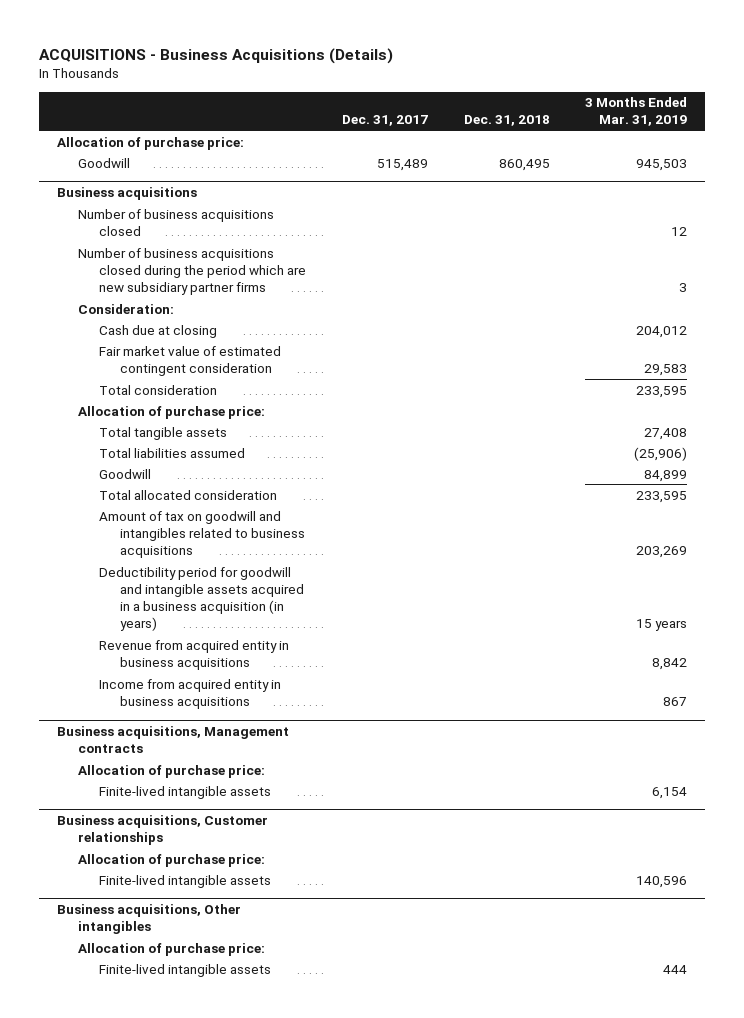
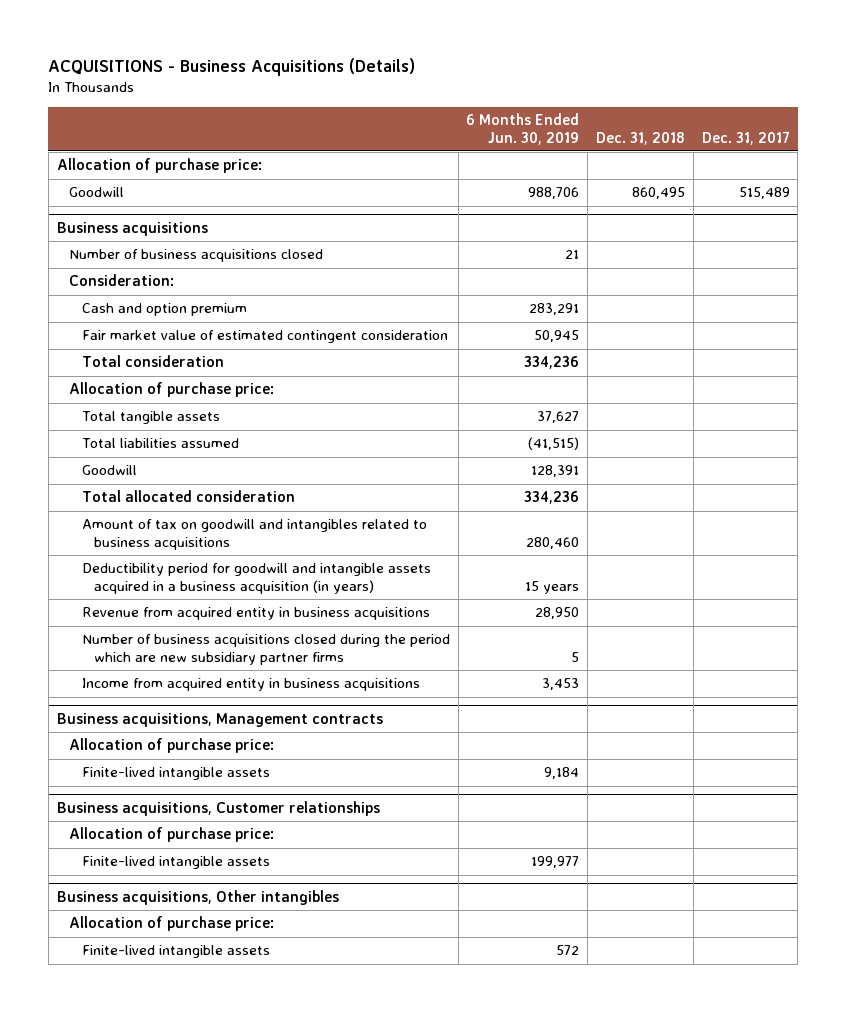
[585,97,688,127] 3 Months Ended Mar. 31, 2019 -> none
none -> [466,113,580,145] 6 Months Ended Jun. 30, 2019
[98,324,217,338] Cash due at closing -> [81,303,247,317] Cash and option premium
[77,247,306,295] Number of business acquisitions closed during the period which are new subsidiary partner firms -> [81,634,450,665] Number of business acquisitions closed during the period which are new subsidiary partner firms

